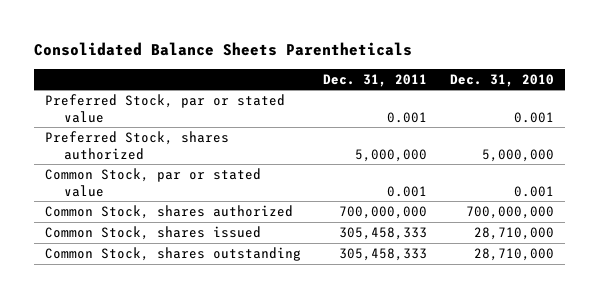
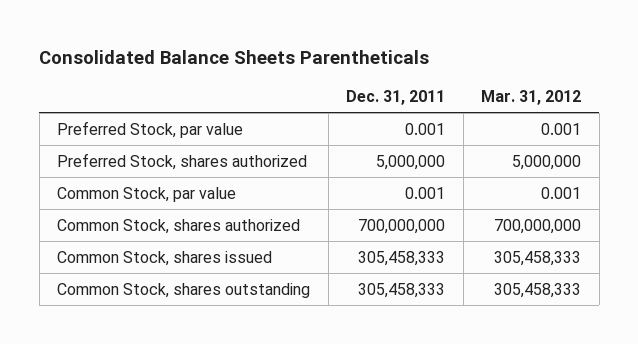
[449,73,554,87] Dec. 31, 2010 -> none
none -> [481,89,582,105] Mar. 31, 2012
[45,94,286,123] Preferred Stock, par or stated value -> [57,120,244,138] Preferred Stock, par value
[45,168,262,197] Common Stock, par or stated value -> [57,186,237,202] Common Stock, par value

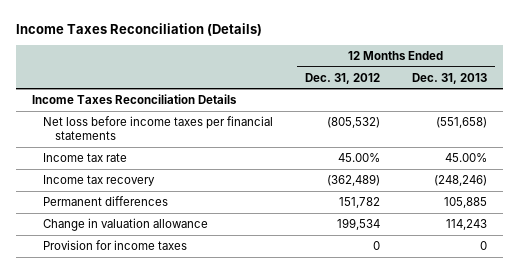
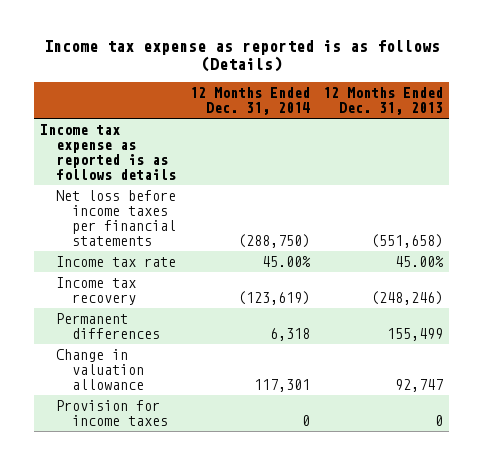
[16,22,263,36] Income Taxes Reconciliation (Details) -> [43,40,440,73] Income tax expense as reported is as follows (Details)
[305,72,381,84] Dec. 31, 2012 -> none
none -> [189,87,310,116] 12 Months Ended Dec. 31, 2014
[31,93,237,104] Income Taxes Reconciliation Details -> none
none -> [40,124,177,181] Income tax expense as reported is as follows details
[443,196,487,208] 105,885 -> [386,328,443,342] 155,499
[445,218,487,230] 114,243 -> [394,379,443,393] 92,747

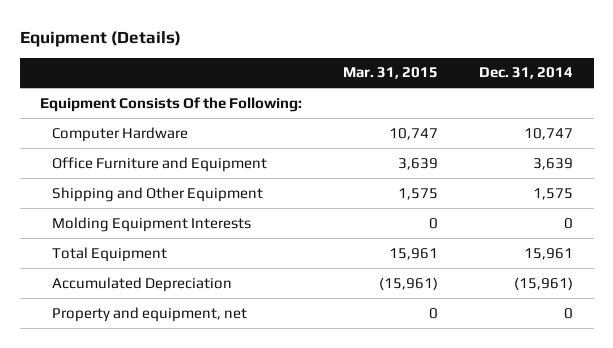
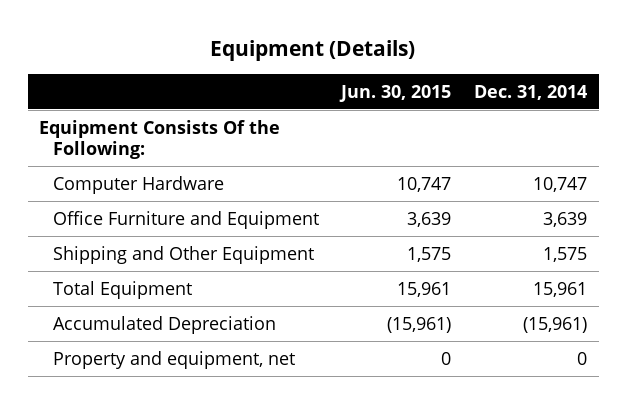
[343,67,439,80] Mar. 31, 2015 -> none
none -> [339,84,452,102] Jun. 30, 2015
[52,216,252,232] Molding Equipment Interests -> none

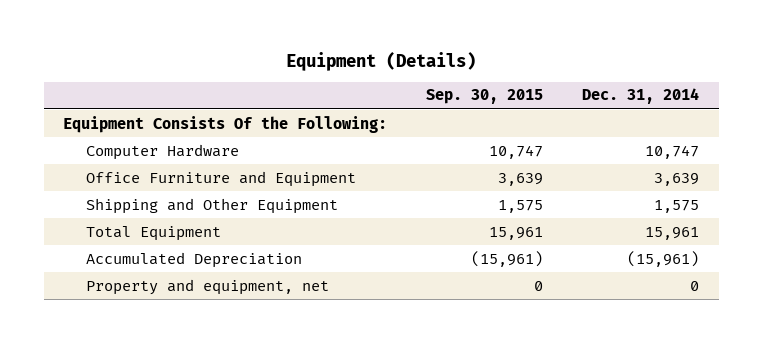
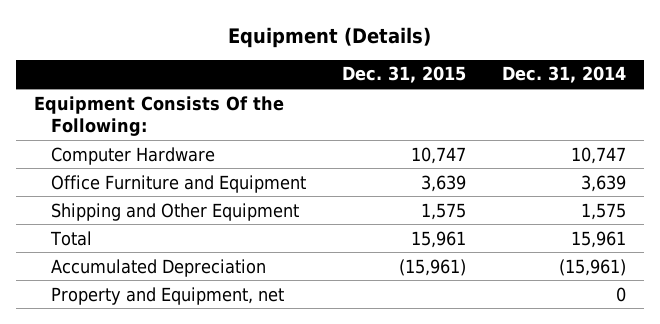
[426,89,544,105] Sep. 30, 2015 -> none
none -> [341,66,466,84] Dec. 31, 2015
[86,225,222,241] Total Equipment -> [49,230,92,246] Total
[86,278,330,295] Property and equipment, net -> [50,286,284,305] Property and Equipment, net

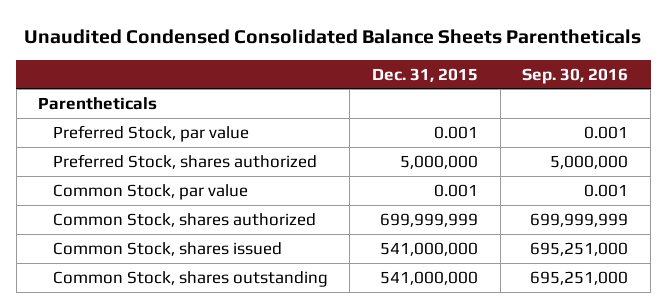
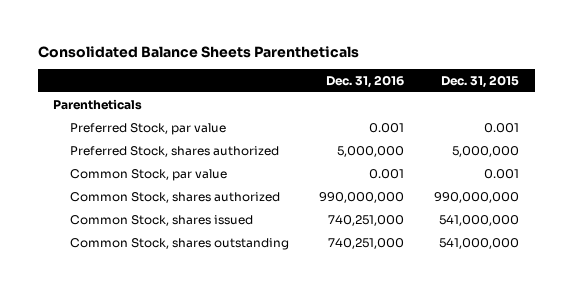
[24,28,642,44] Unaudited Condensed Consolidated Balance Sheets Parentheticals -> [38,46,360,59] Consolidated Balance Sheets Parentheticals
[522,67,629,84] Sep. 30, 2016 -> none
none -> [326,75,405,89] Dec. 31, 2016
[380,212,479,227] 699,999,999 -> [434,191,520,203] 990,000,000

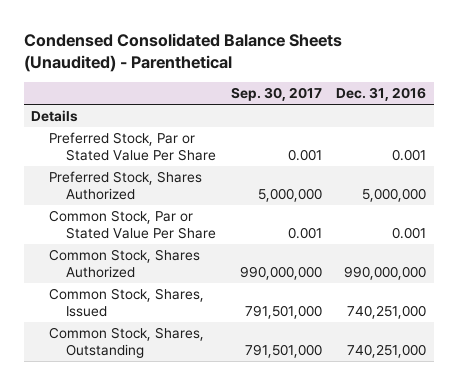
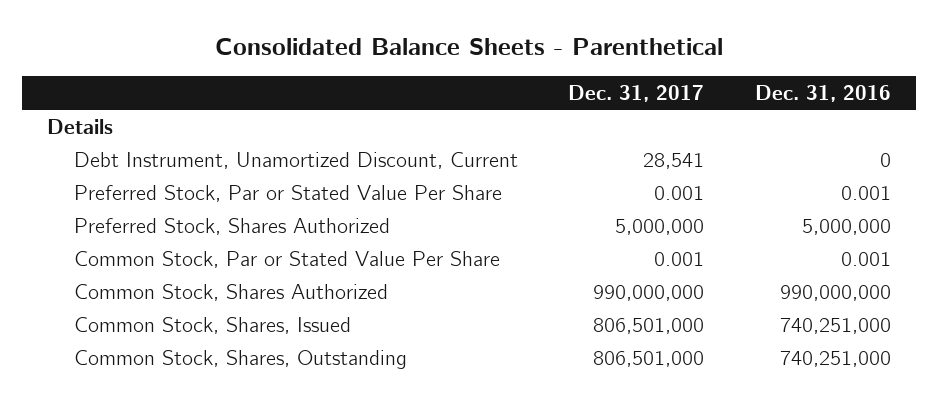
[24,33,343,73] Condensed Consolidated Balance Sheets (Unaudited) - Parenthetical -> [214,37,723,55] Consolidated Balance Sheets - Parenthetical
[230,87,322,102] Sep. 30, 2017 -> none
none -> [568,85,705,103] Dec. 31, 2017
none -> [73,151,518,169] Debt Instrument, Unamortized Discount, Current

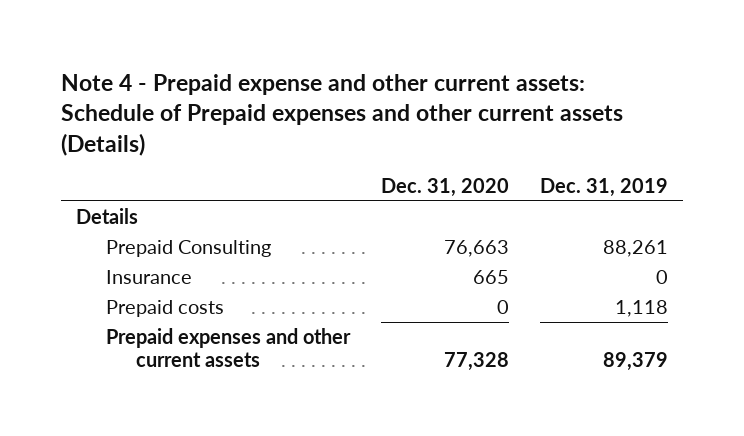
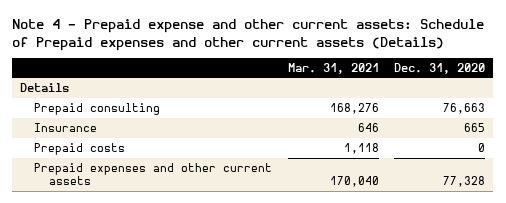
[539,178,668,198] Dec. 31, 2019 -> none
none -> [287,62,379,74] Mar. 31, 2021
[106,239,272,257] Prepaid Consulting -> [34,103,161,116] Prepaid consulting

